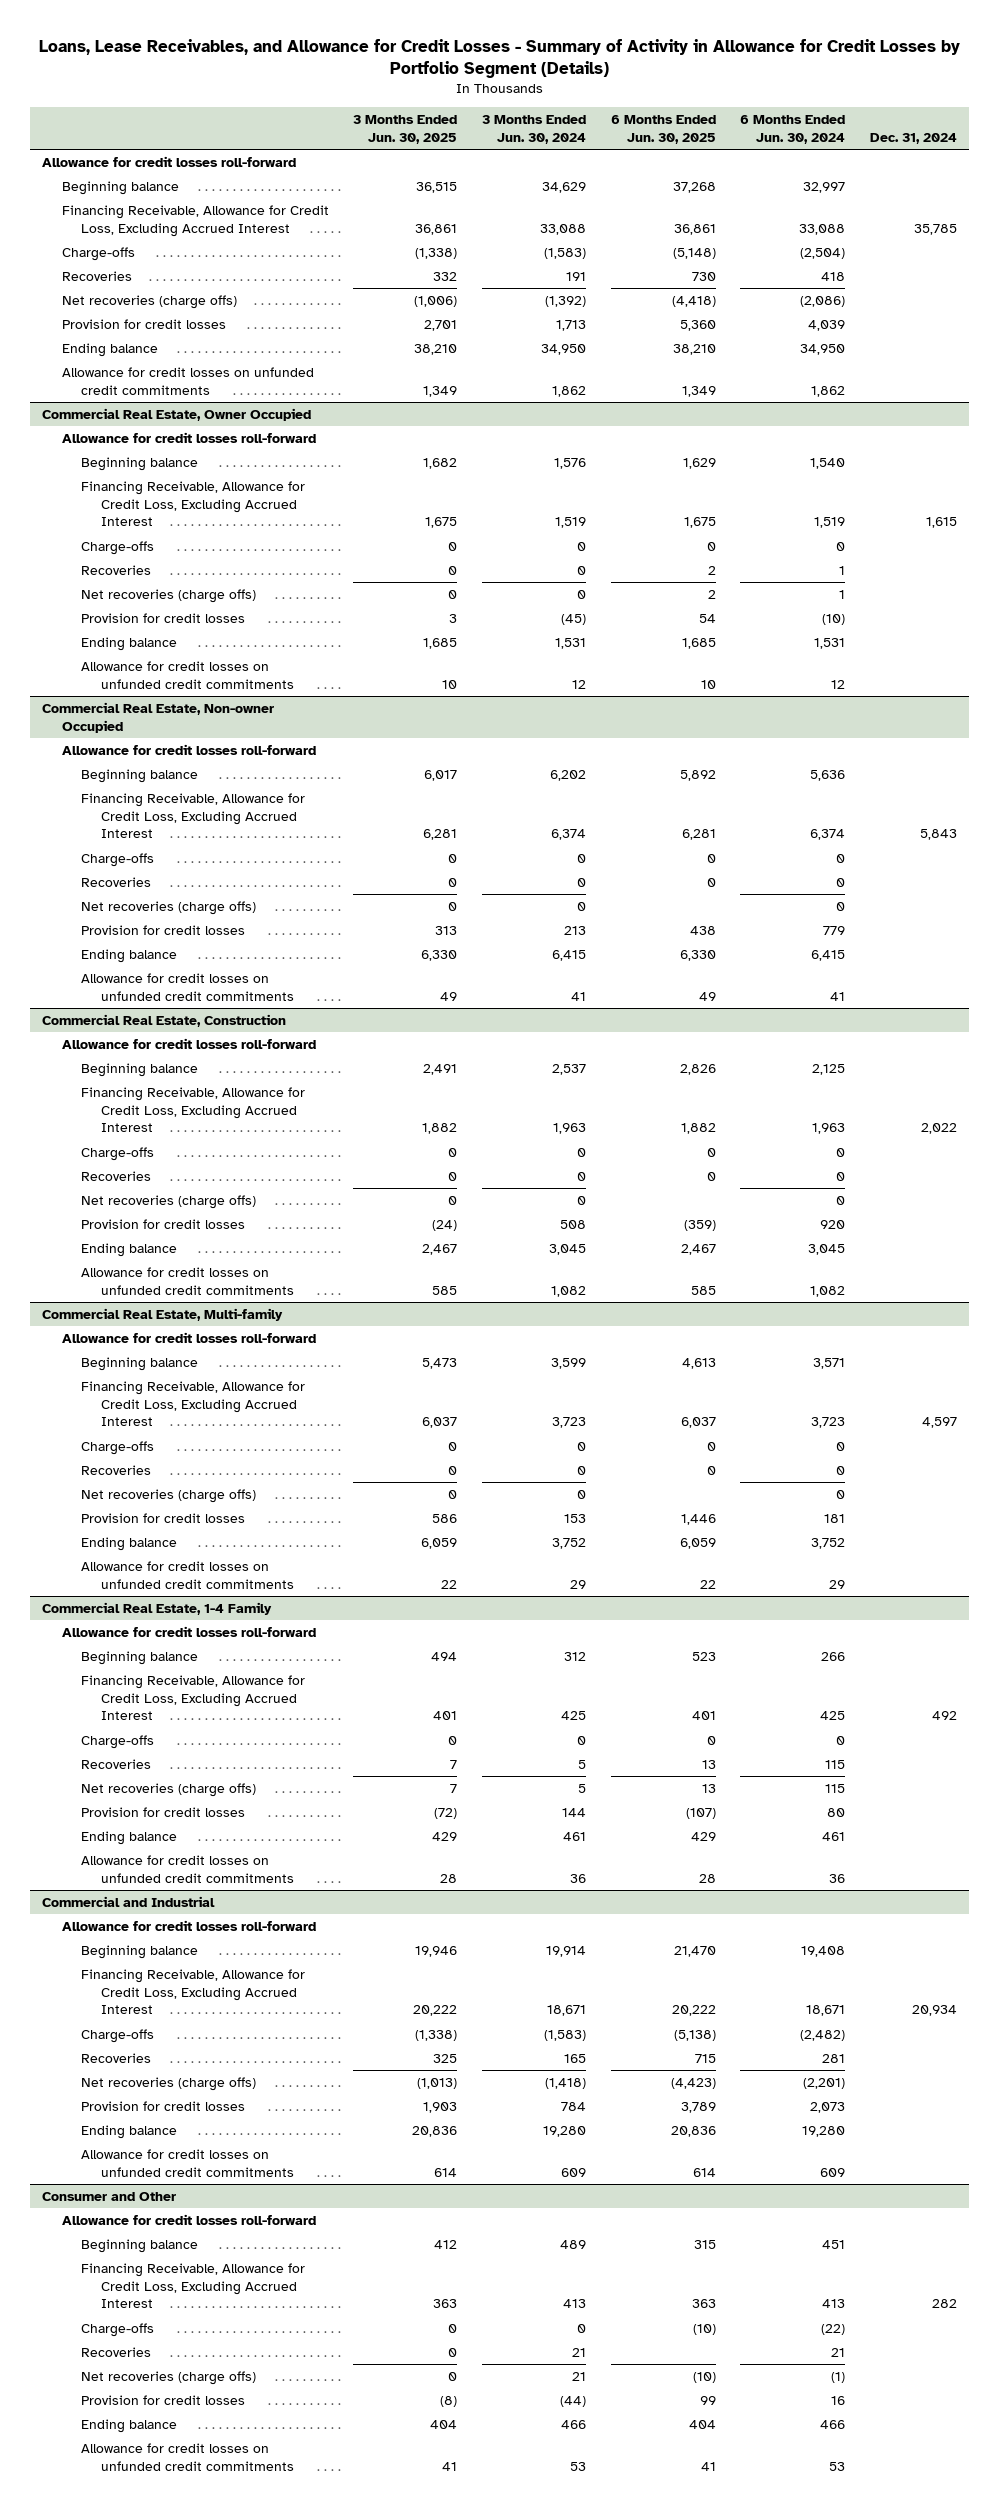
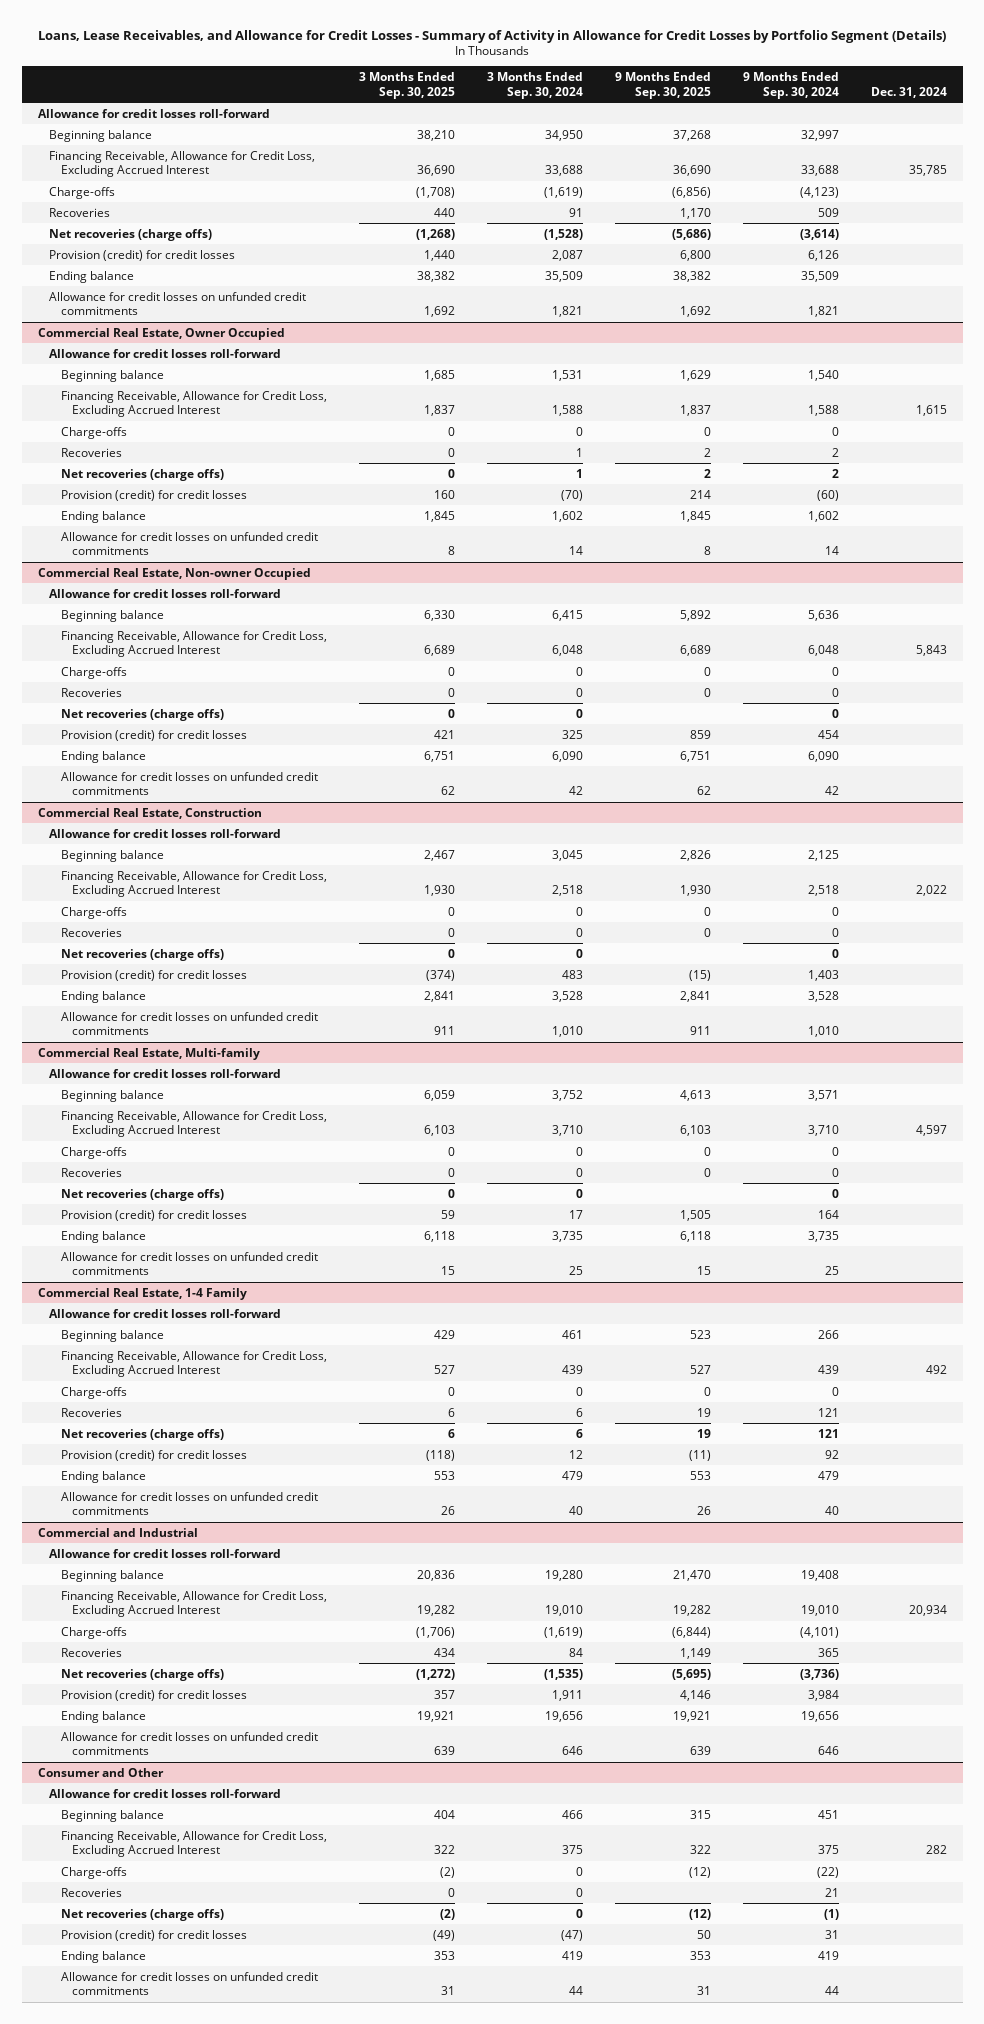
[353,115,458,144] 3 Months Ended Jun. 30, 2025 -> none
[482,115,587,144] 3 Months Ended Jun. 30, 2024 -> none
[610,115,716,144] 6 Months Ended Jun. 30, 2025 -> none
[740,115,846,144] 6 Months Ended Jun. 30, 2024 -> none
none -> [358,72,455,99] 3 Months Ended Sep. 30, 2025
none -> [486,72,583,99] 3 Months Ended Sep. 30, 2024
none -> [614,72,711,99] 9 Months Ended Sep. 30, 2025
none -> [742,72,839,99] 9 Months Ended Sep. 30, 2024
[61,319,226,330] Provision for credit losses -> [49,249,236,261] Provision (credit) for credit losses
[81,613,246,624] Provision for credit losses -> [60,489,247,501] Provision (credit) for credit losses
[81,925,246,936] Provision for credit losses -> [60,729,247,741] Provision (credit) for credit losses
[81,1219,246,1230] Provision for credit losses -> [60,969,247,981] Provision (credit) for credit losses
[81,1513,246,1524] Provision for credit losses -> [60,1209,247,1221] Provision (credit) for credit losses
[81,1807,246,1818] Provision for credit losses -> [60,1449,247,1461] Provision (credit) for credit losses
[81,2101,246,2112] Provision for credit losses -> [60,1689,247,1701] Provision (credit) for credit losses
[81,2395,246,2406] Provision for credit losses -> [60,1929,247,1941] Provision (credit) for credit losses

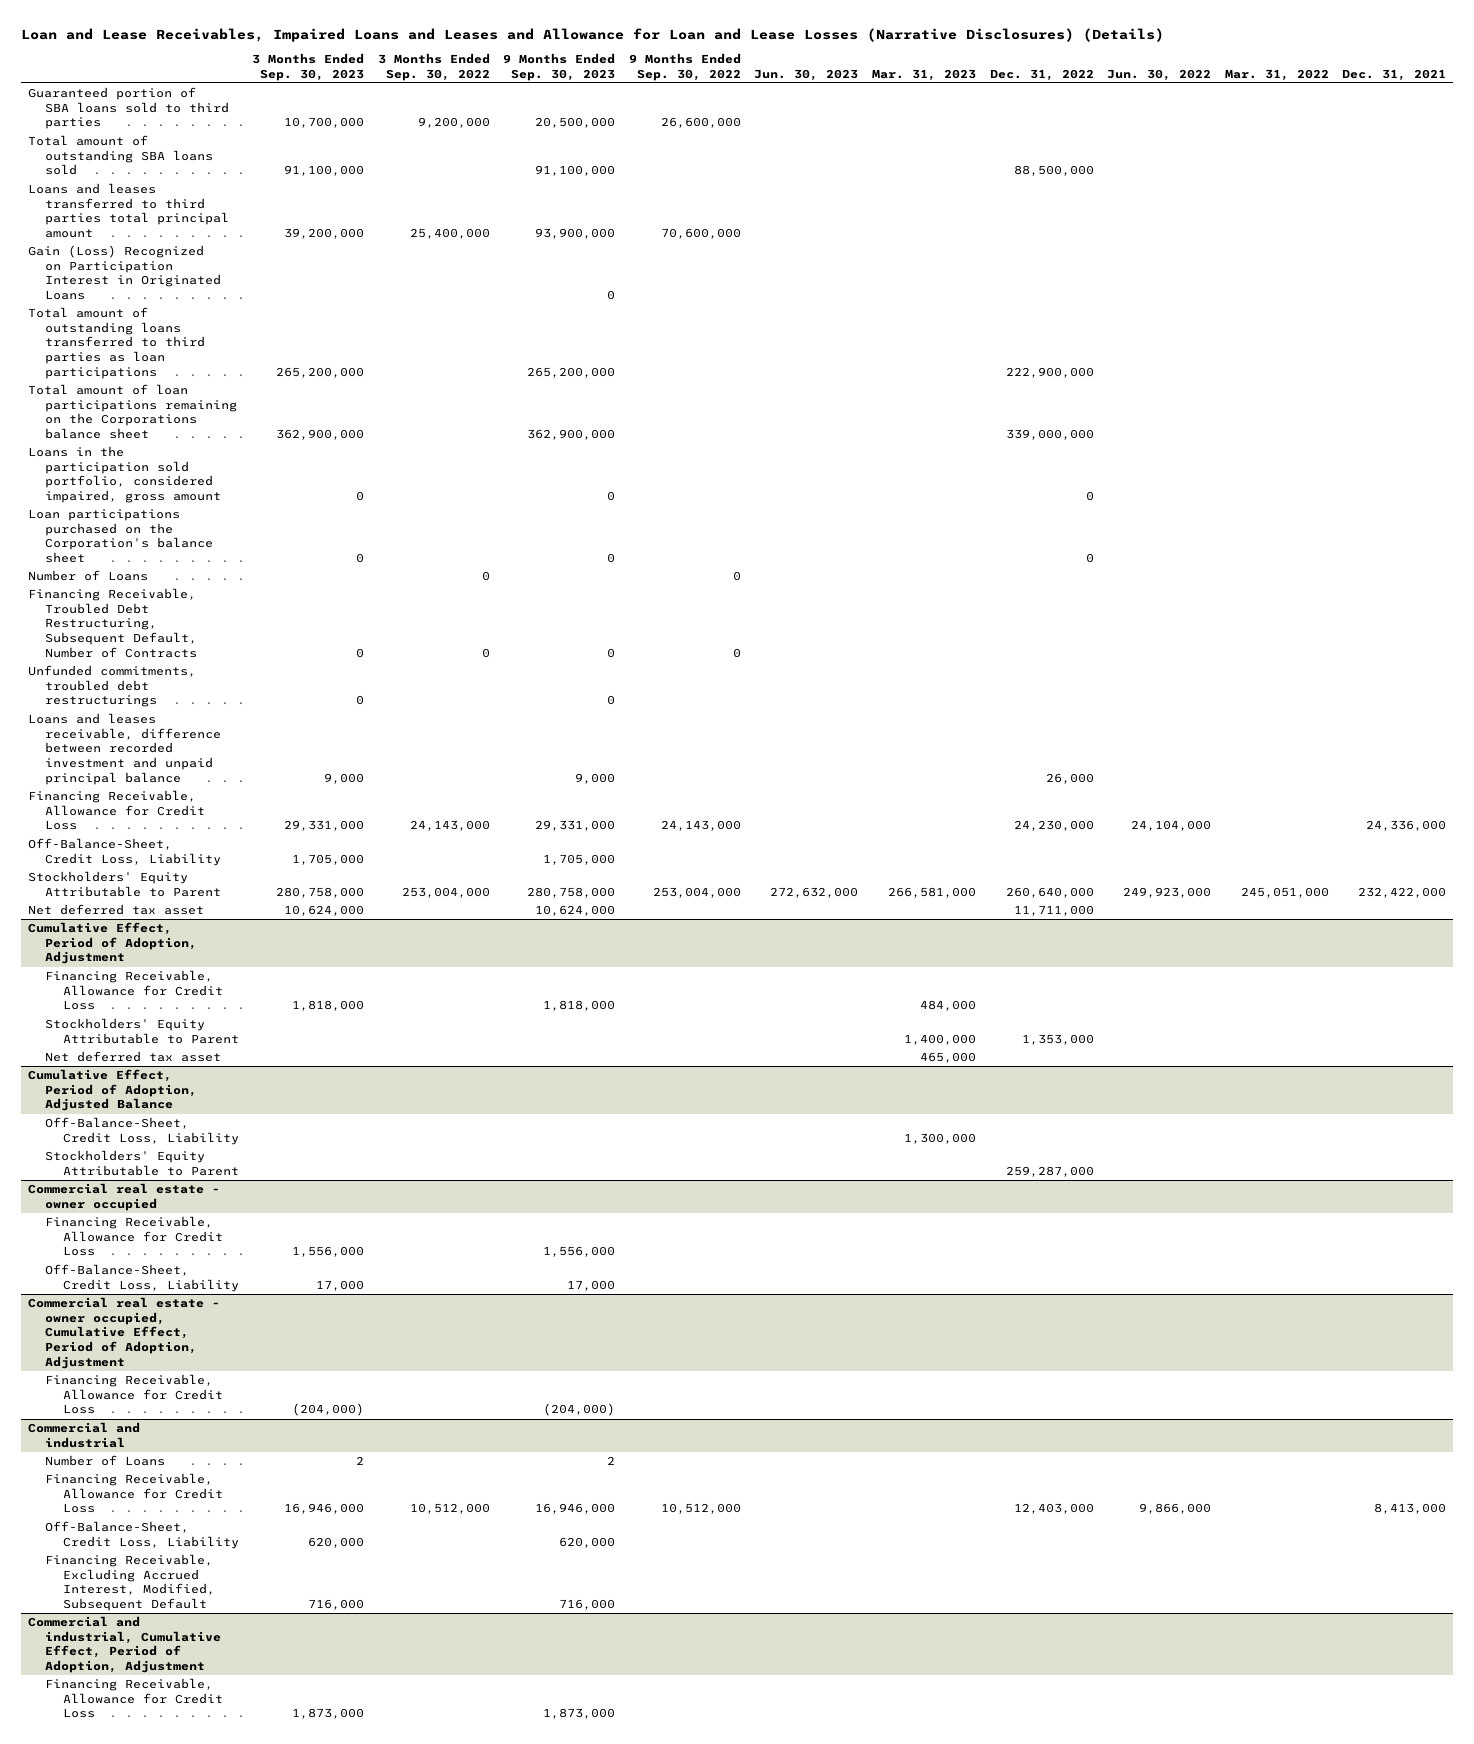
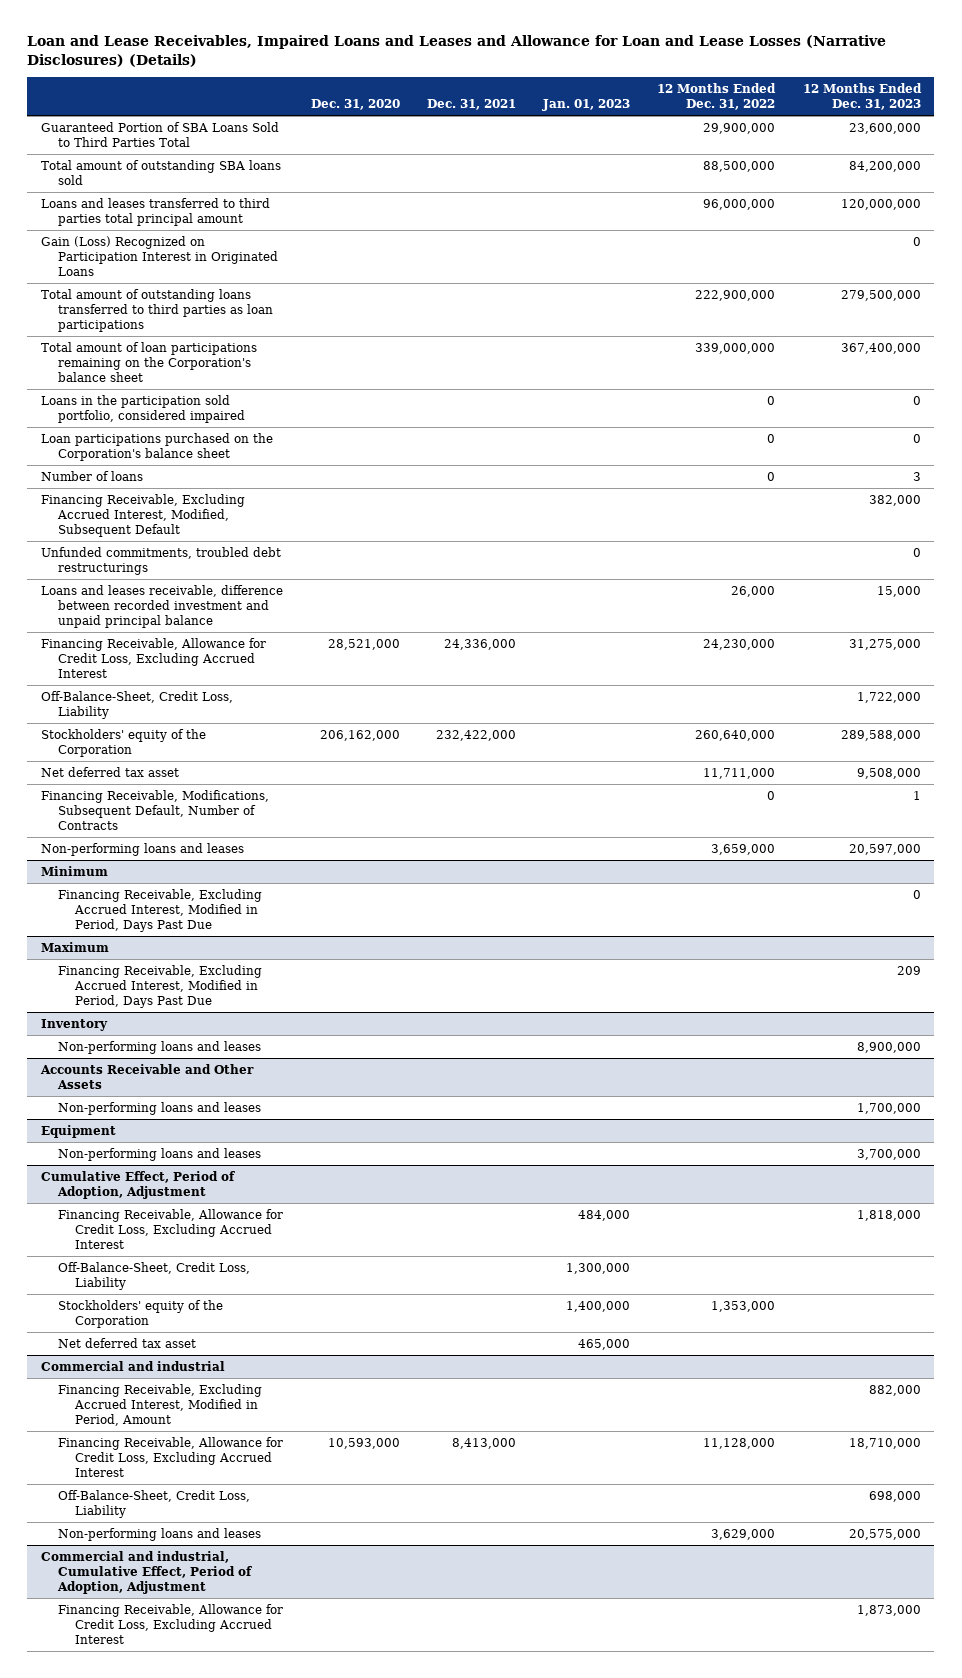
[252,53,365,81] 3 Months Ended Sep. 30, 2023 -> none
[377,53,490,81] 3 Months Ended Sep. 30, 2022 -> none
[503,53,616,81] 9 Months Ended Sep. 30, 2023 -> none
[628,53,741,81] 9 Months Ended Sep. 30, 2022 -> none
[754,68,859,81] Jun. 30, 2023 -> none
[871,68,976,81] Mar. 31, 2023 -> none
[989,68,1094,81] Dec. 31, 2022 -> none
[1107,68,1212,81] Jun. 30, 2022 -> none
[1224,68,1329,81] Mar. 31, 2022 -> none
none -> [310,98,400,110] Dec. 31, 2020
none -> [542,98,631,111] Jan. 01, 2023
none -> [657,83,777,110] 12 Months Ended Dec. 31, 2022
none -> [802,83,922,110] 12 Months Ended Dec. 31, 2023
[27,87,230,130] Guaranteed portion of SBA loans sold to third parties -> [41,122,280,148] Guaranteed Portion of SBA Loans Sold to Third Parties Total
[27,384,238,440] Total amount of loan participations remaining on the Corporations balance sheet -> [41,342,258,382] Total amount of loan participations remaining on the Corporation's balance sheet
[27,446,222,504] Loans in the participation sold portfolio, considered impaired, gross amount -> [41,395,246,424] Loans in the participation sold portfolio, considered impaired
[27,588,198,658] Financing Receivable, Troubled Debt Restructuring, Subsequent Default, Number of Contracts -> none
[27,570,148,582] Number of Loans -> [41,471,144,482] Number of loans
none -> [41,494,246,537] Financing Receivable, Excluding Accrued Interest, Modified, Subsequent Default
[27,790,206,831] Financing Receivable, Allowance for Credit Loss -> [41,638,267,678] Financing Receivable, Allowance for Credit Loss, Excluding Accrued Interest
[27,871,222,897] Stockholders' Equity Attributable to Parent -> [41,729,207,758] Stockholders' equity of the Corporation
none -> [41,790,270,830] Financing Receivable, Modifications, Subsequent Default, Number of Contracts
none -> [41,843,245,857] Non-performing loans and leases
none -> [41,866,109,877] Minimum
none -> [58,889,263,932] Financing Receivable, Excluding Accrued Interest, Modified in Period, Days Past Due
none -> [41,942,110,953] Maximum
none -> [58,965,263,1008] Financing Receivable, Excluding Accrued Interest, Modified in Period, Days Past Due
none -> [41,1019,109,1032] Inventory
none -> [58,1041,262,1055] Non-performing loans and leases
none -> [40,1064,255,1090] Accounts Receivable and Other Assets
none -> [58,1102,262,1116] Non-performing loans and leases
none -> [41,1125,117,1139] Equipment
none -> [58,1148,262,1162] Non-performing loans and leases
[45,970,223,1011] Financing Receivable, Allowance for Credit Loss -> [58,1209,284,1249] Financing Receivable, Allowance for Credit Loss, Excluding Accrued Interest
none -> [58,1262,251,1291] Off-Balance-Sheet, Credit Loss, Liability
[45,1018,239,1044] Stockholders' Equity Attributable to Parent -> [58,1300,224,1329] Stockholders' equity of the Corporation
[27,1069,198,1112] Cumulative Effect, Period of Adoption, Adjusted Balance -> none
[45,1117,239,1145] Off-Balance-Sheet, Credit Loss, Liability -> none
[45,1150,239,1176] Stockholders' Equity Attributable to Parent -> none
[27,1183,220,1211] Commercial real estate - owner occupied -> none
[45,1216,223,1257] Financing Receivable, Allowance for Credit Loss -> none
[45,1264,239,1292] Off-Balance-Sheet, Credit Loss, Liability -> none
[27,1297,220,1369] Commercial real estate - owner occupied, Cumulative Effect, Period of Adoption, Adjustment -> none
[45,1374,223,1415] Financing Receivable, Allowance for Credit Loss -> none
[45,1455,166,1467] Number of Loans -> none
none -> [58,1384,263,1426] Financing Receivable, Excluding Accrued Interest, Modified in Period, Amount
[45,1473,223,1514] Financing Receivable, Allowance for Credit Loss -> [58,1437,284,1477] Financing Receivable, Allowance for Credit Loss, Excluding Accrued Interest
[45,1554,215,1612] Financing Receivable, Excluding Accrued Interest, Modified, Subsequent Default -> none
none -> [58,1528,262,1542] Non-performing loans and leases
[45,1678,223,1719] Financing Receivable, Allowance for Credit Loss -> [58,1604,284,1644] Financing Receivable, Allowance for Credit Loss, Excluding Accrued Interest

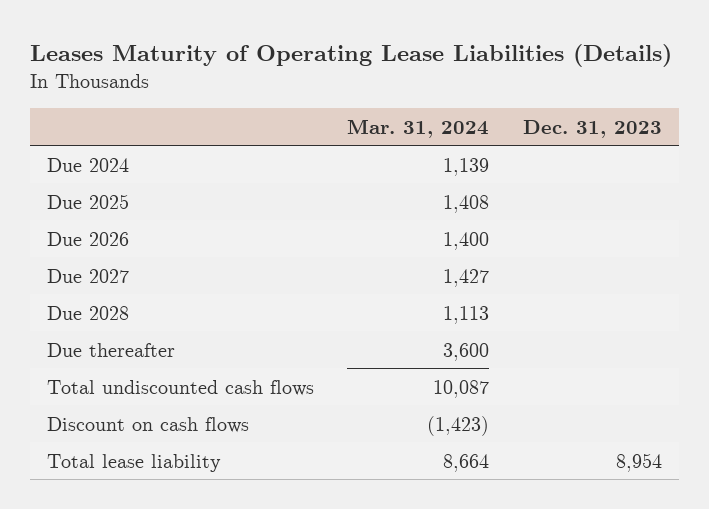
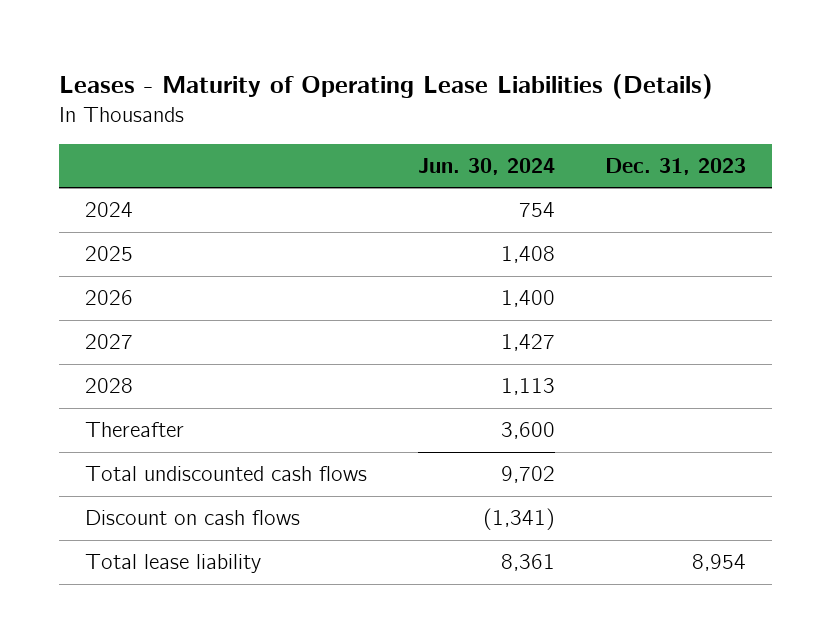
[29,43,672,67] Leases Maturity of Operating Lease Liabilities (Details) -> [59,73,714,99] Leases - Maturity of Operating Lease Liabilities (Details)
[347,118,490,138] Mar. 31, 2024 -> none
none -> [417,158,555,176] Jun. 30, 2024
[46,157,129,172] Due 2024 -> [84,202,133,218] 2024
[46,193,129,209] Due 2025 -> [84,246,133,262] 2025
[46,231,129,246] Due 2026 -> [84,290,133,306] 2026
[46,268,129,283] Due 2027 -> [84,334,133,350] 2027
[46,305,129,320] Due 2028 -> [84,378,133,394] 2028
[46,342,175,357] Due thereafter -> [84,422,184,438] Thereafter

